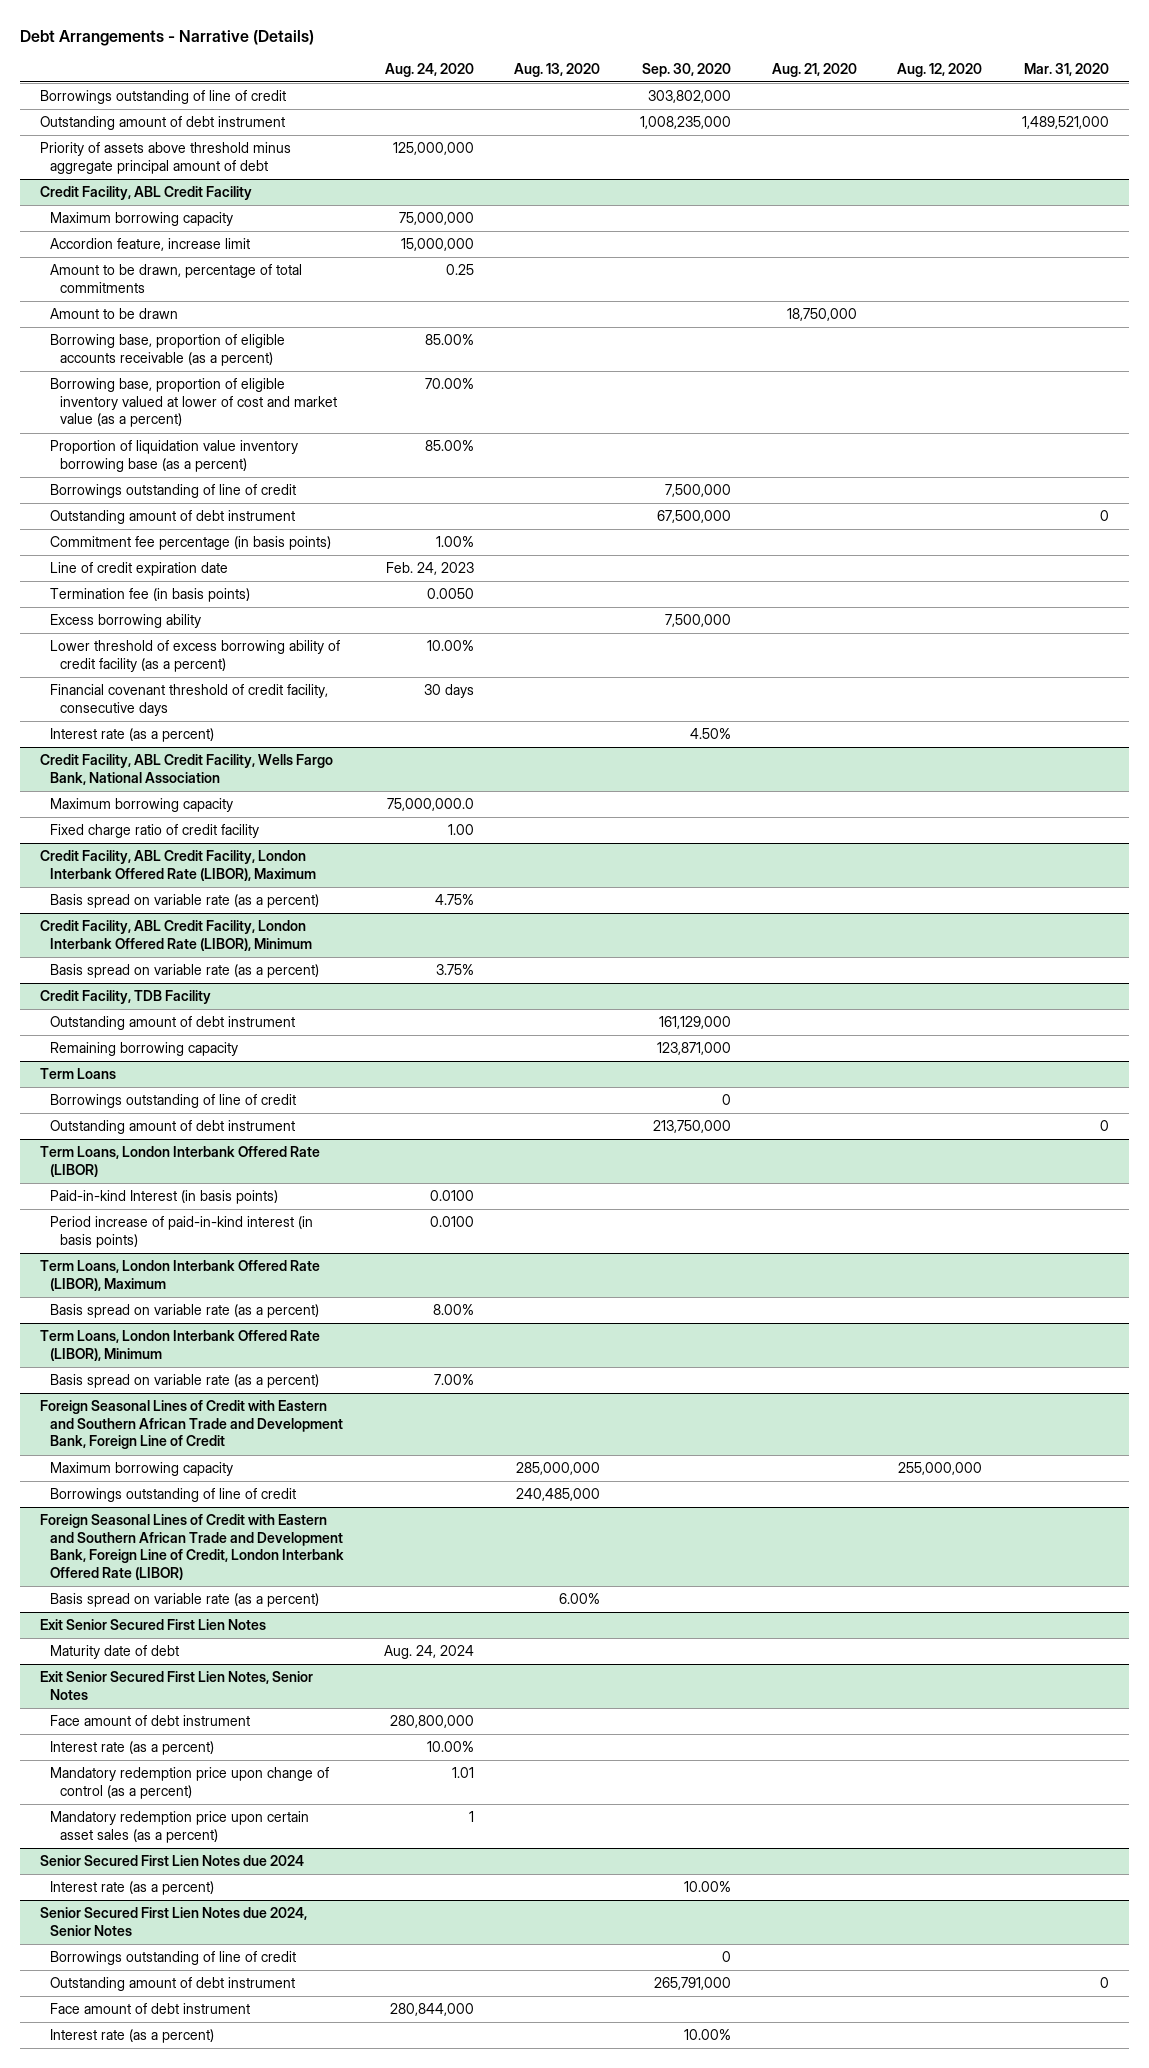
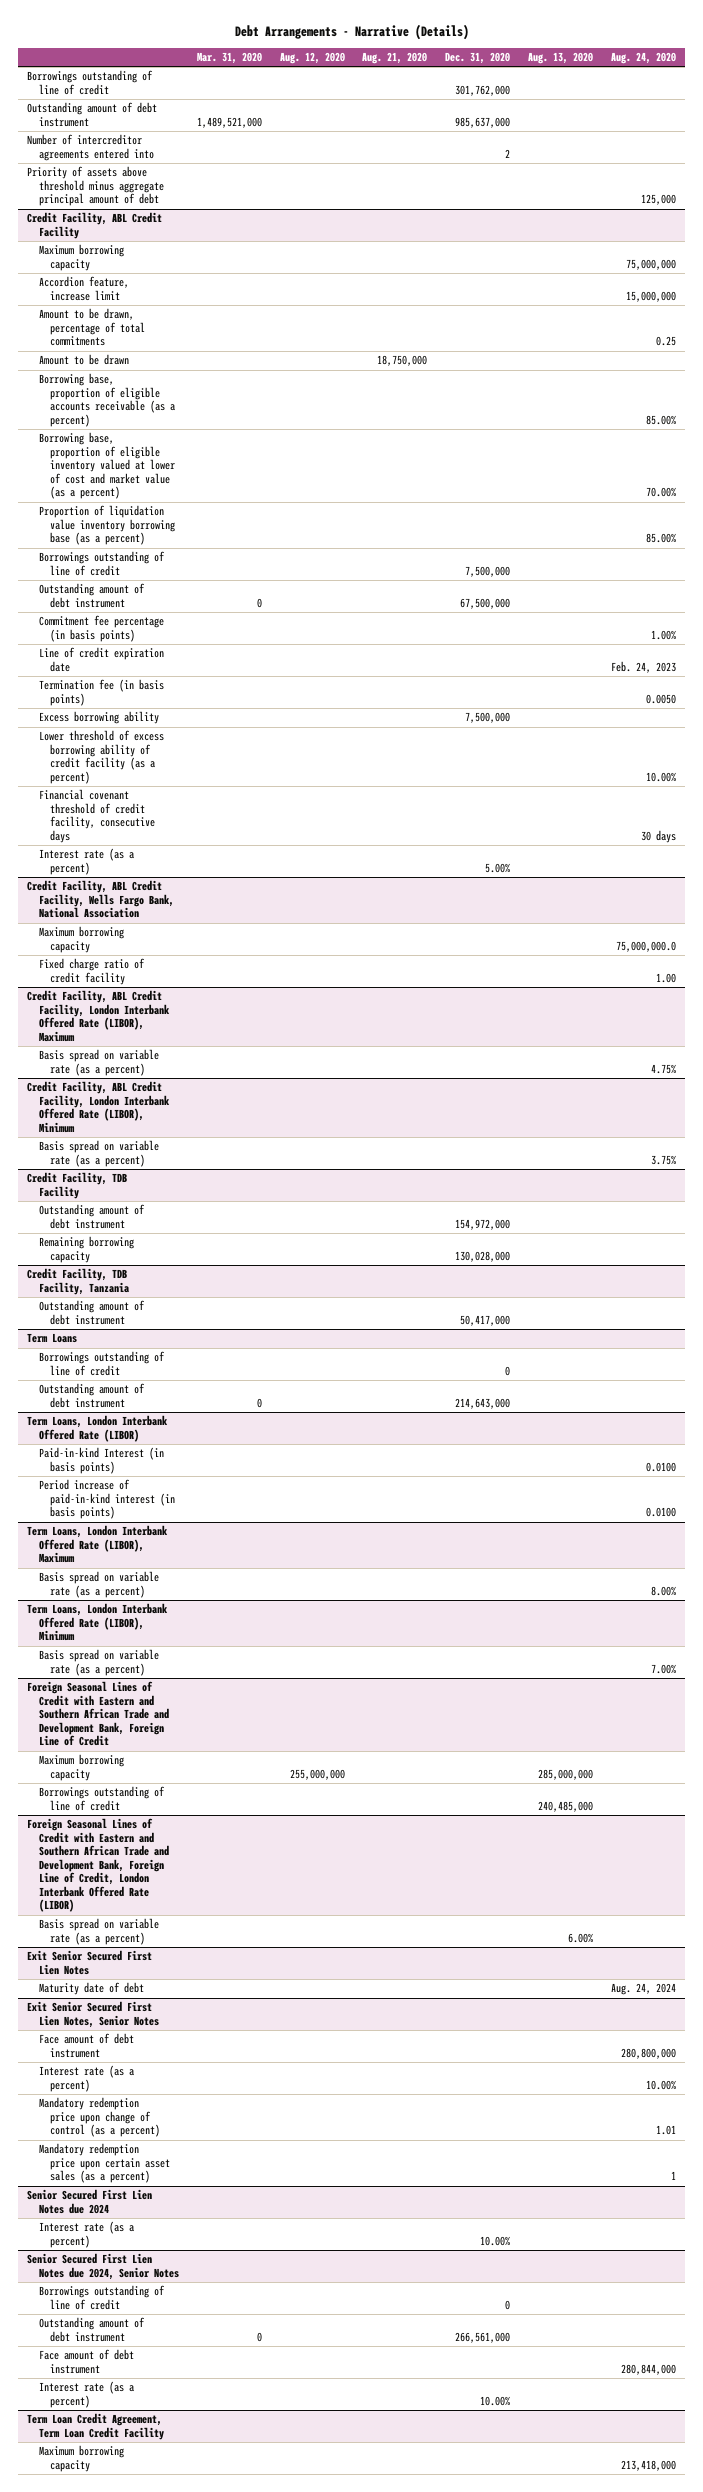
[642,62,732,77] Sep. 30, 2020 -> none
none -> [445,52,511,65] Dec. 31, 2020
none -> [27,134,154,161] Number of intercreditor agreements entered into
[393,142,475,156] 125,000,000 -> [641,194,677,206] 125,000
none -> [27,1268,130,1295] Credit Facility, TDB Facility, Tanzania
none -> [38,1300,145,1325] Outstanding amount of debt instrument
none -> [27,2413,164,2440] Term Loan Credit Agreement, Term Loan Credit Facility
none -> [38,2445,124,2472] Maximum borrowing capacity

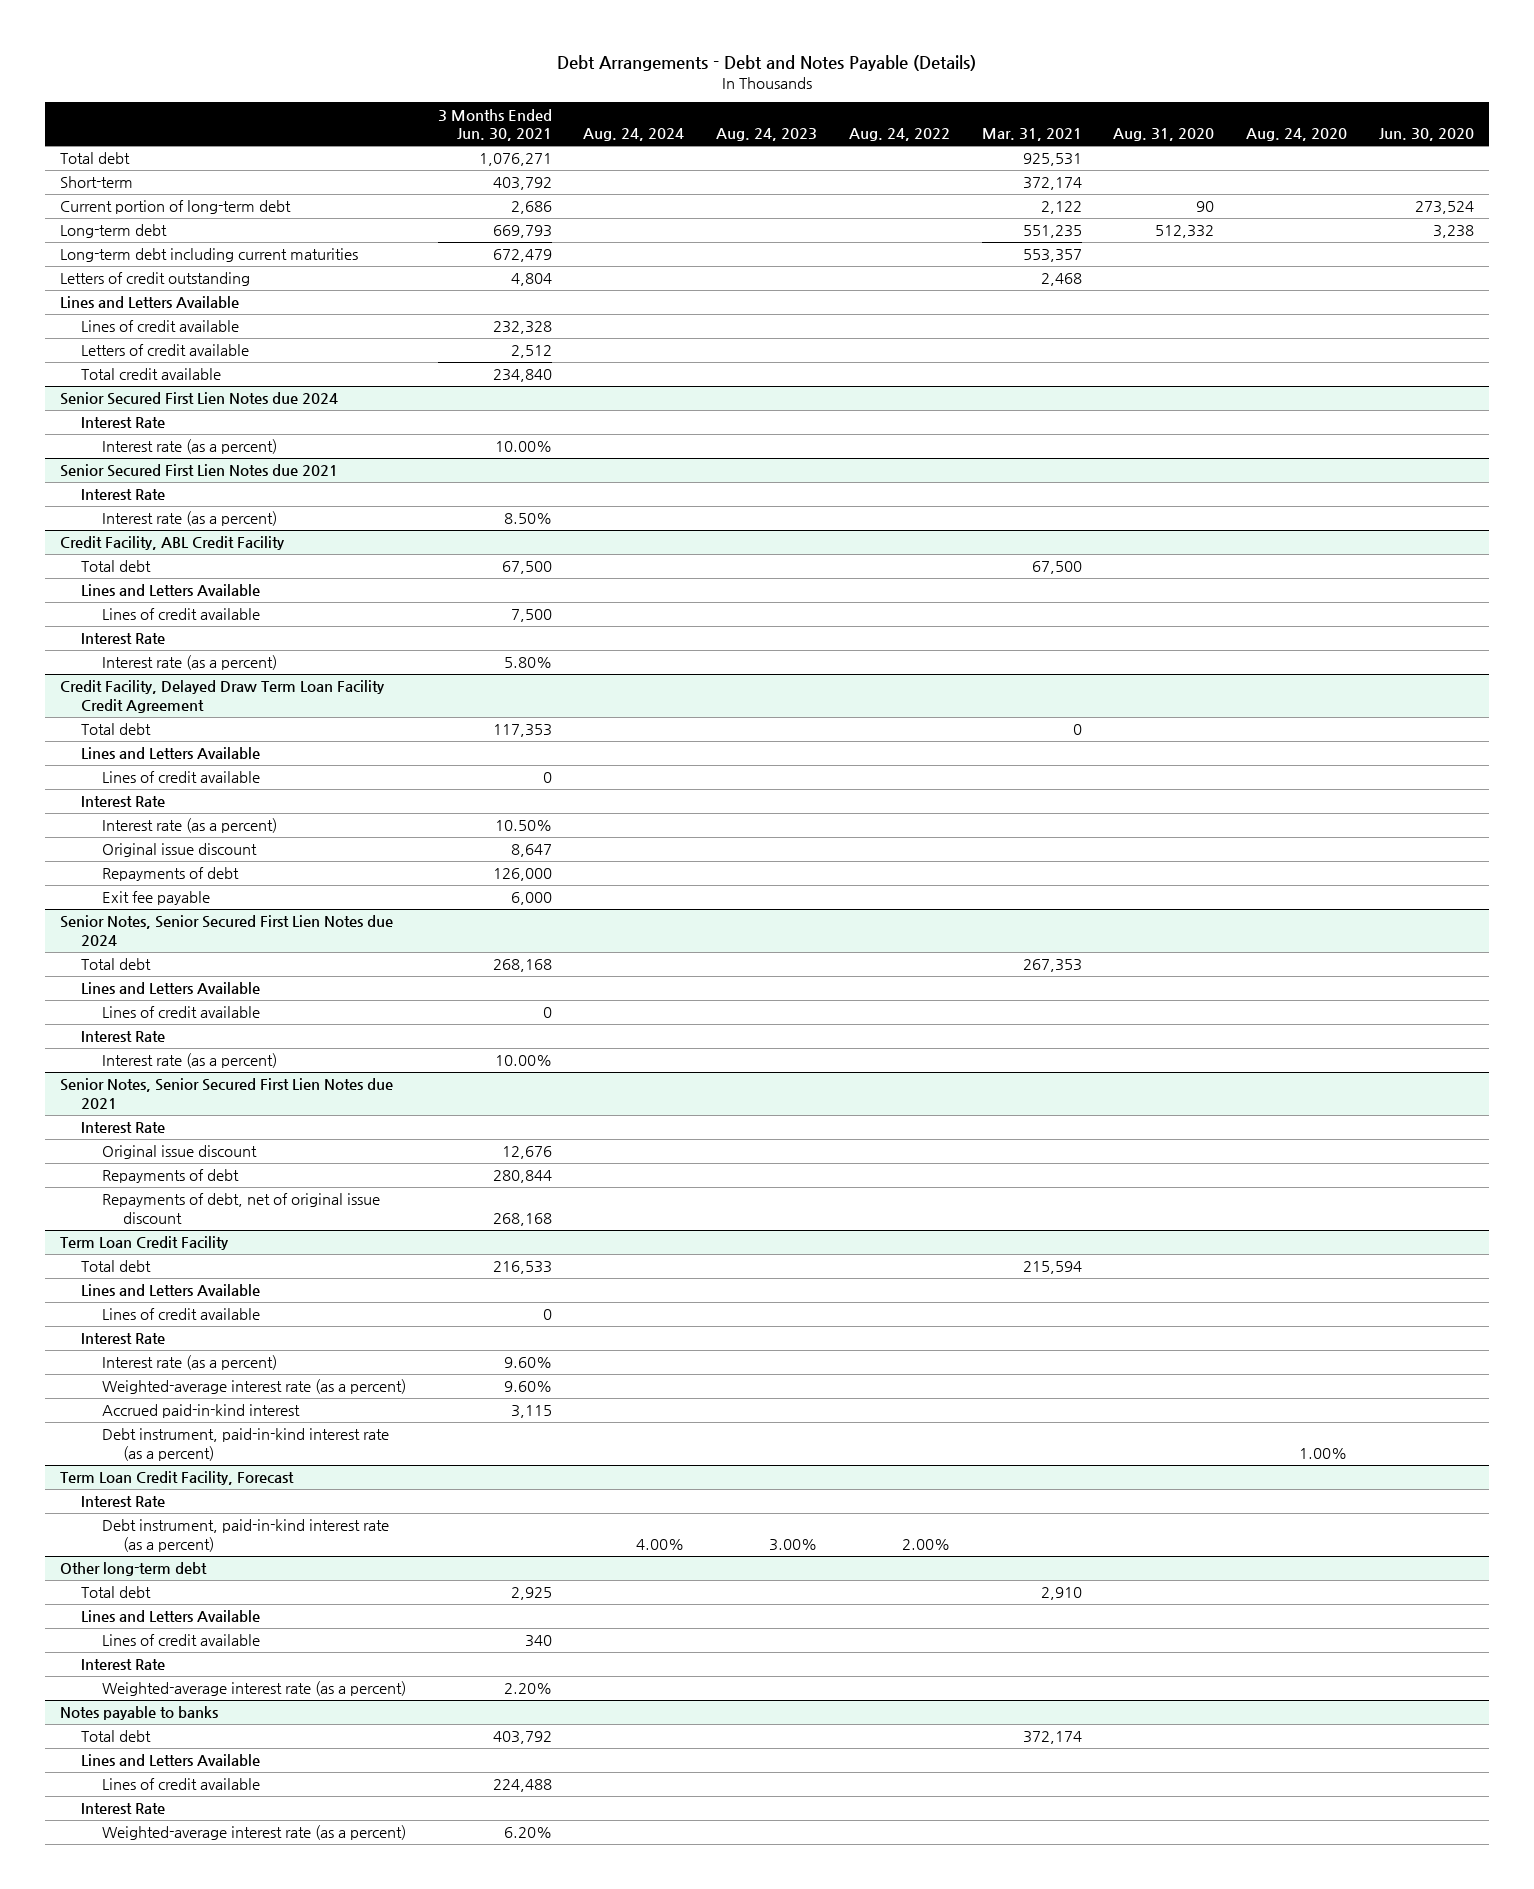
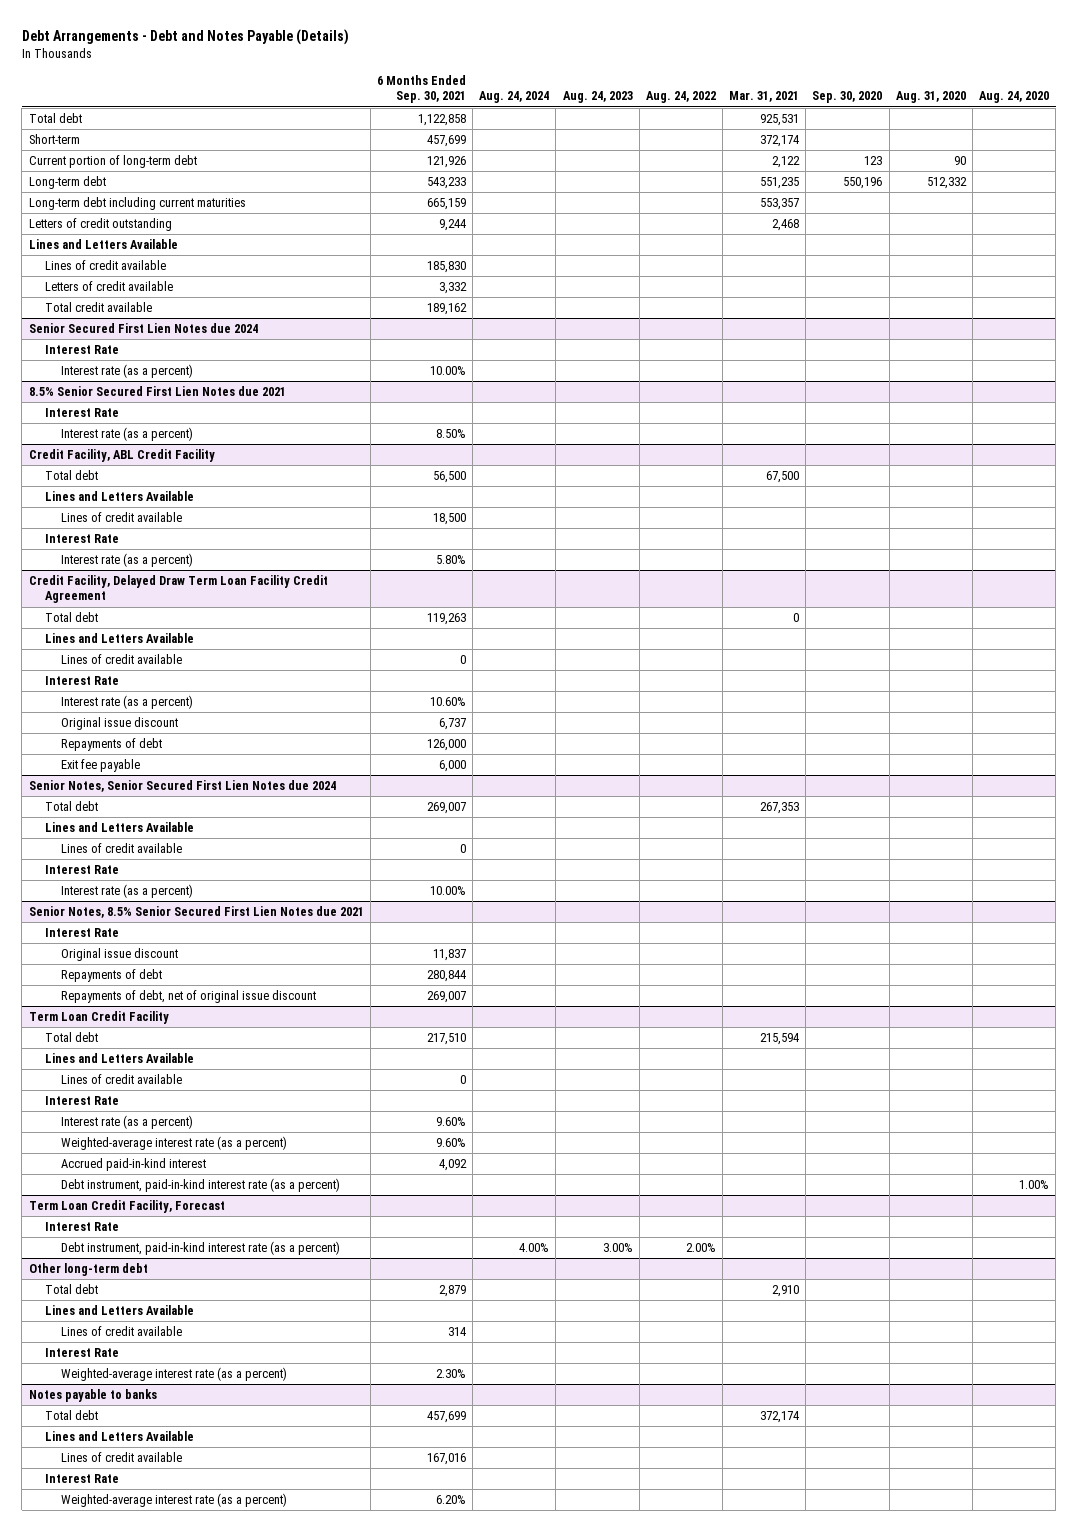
[437,108,552,142] 3 Months Ended Jun. 30, 2021 -> none
[1378,128,1474,142] Jun. 30, 2020 -> none
none -> [376,74,466,104] 6 Months Ended Sep. 30, 2021
none -> [812,91,883,104] Sep. 30, 2020
[60,464,339,478] Senior Secured First Lien Notes due 2021 -> [28,386,286,397] 8.5% Senior Secured First Lien Notes due 2021
[60,1078,394,1109] Senior Notes, Senior Secured First Lien Notes due 2021 -> [28,906,364,919] Senior Notes, 8.5% Senior Secured First Lien Notes due 2021

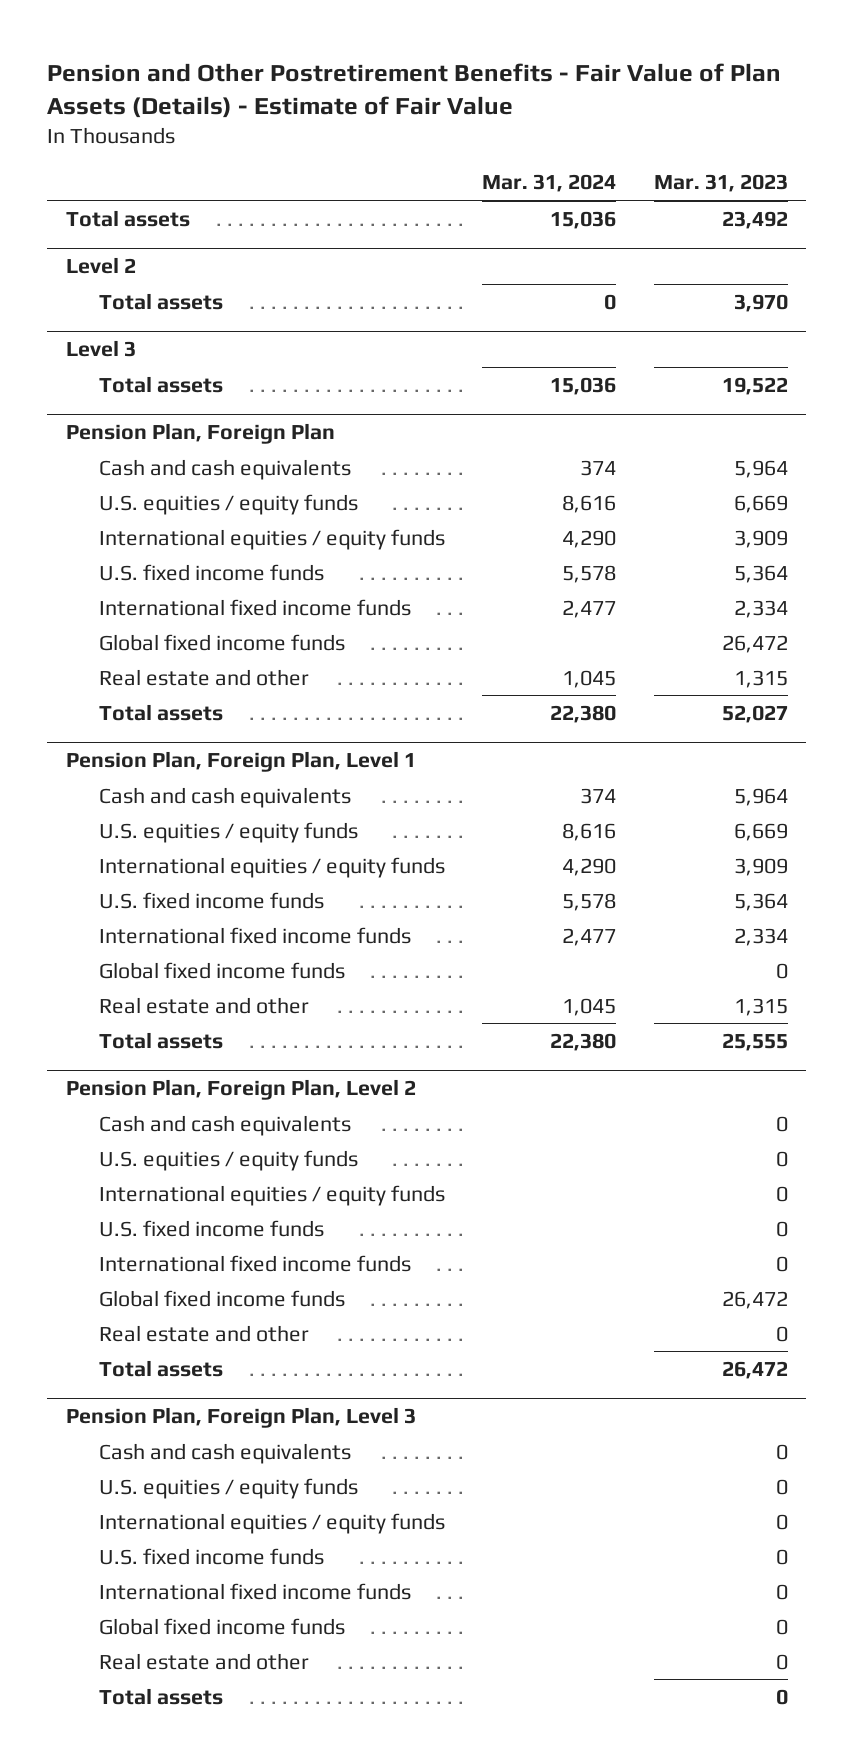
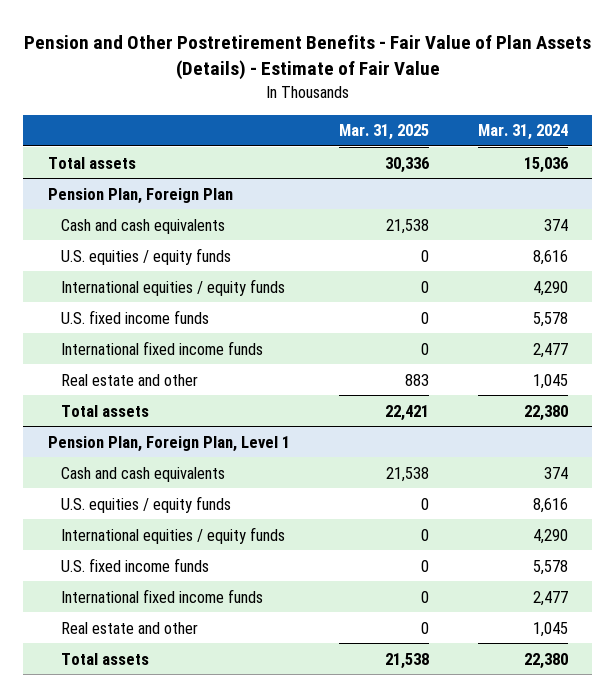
[653,174,788,193] Mar. 31, 2023 -> none
none -> [338,124,429,141] Mar. 31, 2025
[66,257,137,275] Level 2 -> none
[98,292,223,310] Total assets -> none
[66,340,137,358] Level 3 -> none
[98,375,223,393] Total assets -> none
[98,633,345,651] Global fixed income funds -> none
[98,961,345,979] Global fixed income funds -> none
[66,1079,417,1101] Pension Plan, Foreign Plan, Level 2 -> none
[98,1114,351,1136] Cash and cash equivalents -> none
[98,1149,358,1171] U.S. equities / equity funds -> none
[98,1184,445,1206] International equities / equity funds -> none
[98,1219,324,1237] U.S. fixed income funds -> none
[98,1254,411,1272] International fixed income funds -> none
[98,1289,345,1307] Global fixed income funds -> none
[98,1324,309,1342] Real estate and other -> none
[98,1359,223,1377] Total assets -> none
[66,1407,417,1429] Pension Plan, Foreign Plan, Level 3 -> none
[98,1442,351,1464] Cash and cash equivalents -> none
[98,1477,358,1499] U.S. equities / equity funds -> none
[98,1512,445,1534] International equities / equity funds -> none
[98,1547,324,1565] U.S. fixed income funds -> none
[98,1582,411,1600] International fixed income funds -> none
[98,1617,345,1635] Global fixed income funds -> none
[98,1652,309,1670] Real estate and other -> none
[98,1687,223,1705] Total assets -> none

